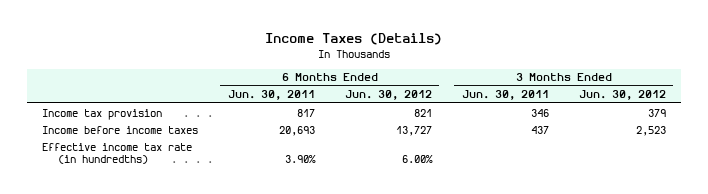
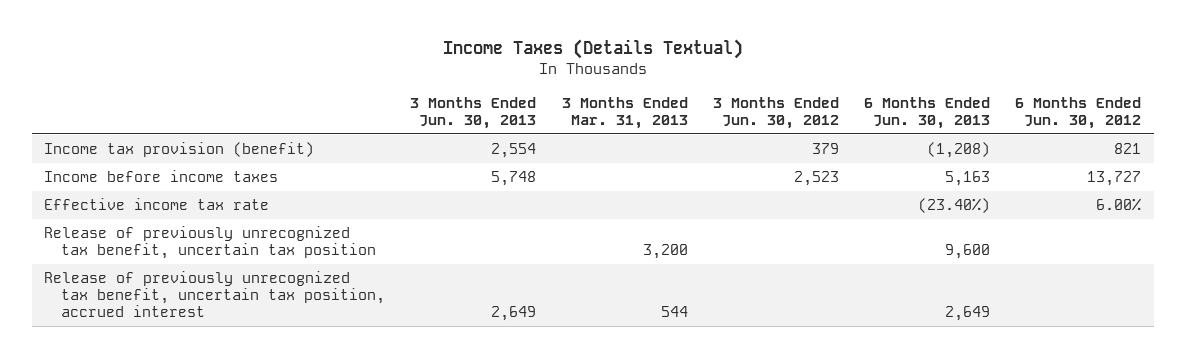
[264,33,442,46] Income Taxes (Details) -> [442,39,743,60] Income Taxes (Details Textual)
[227,90,315,101] Jun. 30, 2011 -> none
[461,90,549,101] Jun. 30, 2011 -> none
none -> [410,96,537,129] 3 Months Ended Jun. 30, 2013
none -> [561,96,688,129] 3 Months Ended Mar. 31, 2013
none -> [864,96,991,129] 6 Months Ended Jun. 30, 2013
[41,108,162,120] Income tax provision -> [44,142,315,158] Income tax provision (benefit)
[41,142,192,164] Effective income tax rate (in hundredths) -> [44,198,270,211] Effective income tax rate
none -> [44,226,377,260] Release of previously unrecognized tax benefit, uncertain tax position
none -> [44,271,386,318] Release of previously unrecognized tax benefit, uncertain tax position, accrued interest

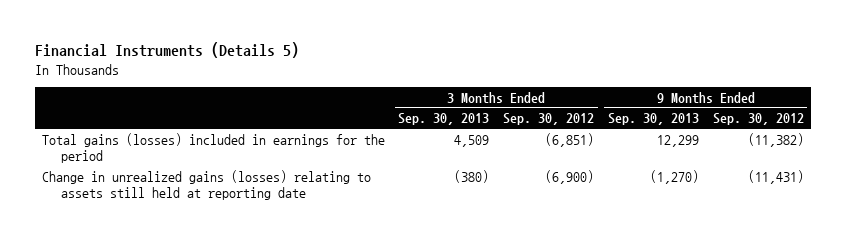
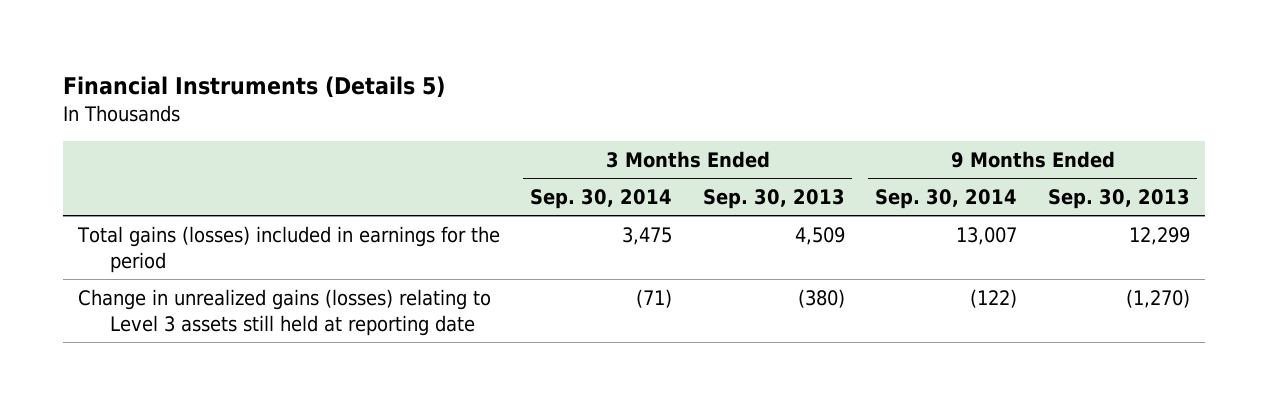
[503,113,595,126] Sep. 30, 2012 -> none
[712,113,804,126] Sep. 30, 2012 -> none
none -> [530,189,673,210] Sep. 30, 2014
none -> [875,189,1018,210] Sep. 30, 2014
[41,169,371,200] Change in unrealized gains (losses) relating to assets still held at reporting date -> [78,288,492,336] Change in unrealized gains (losses) relating to Level 3 assets still held at reporting date

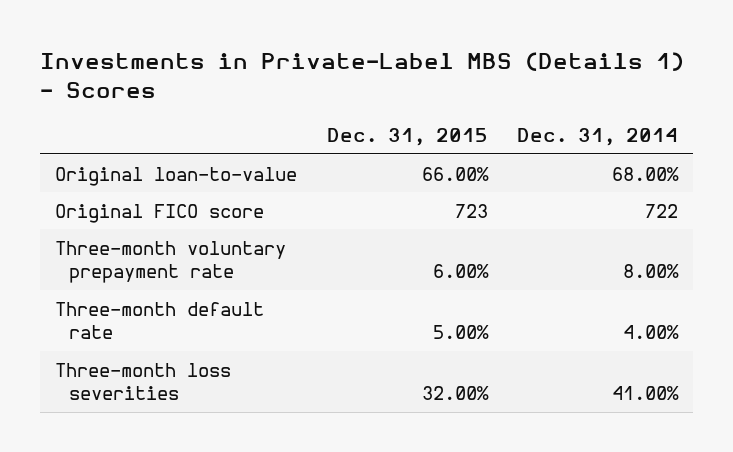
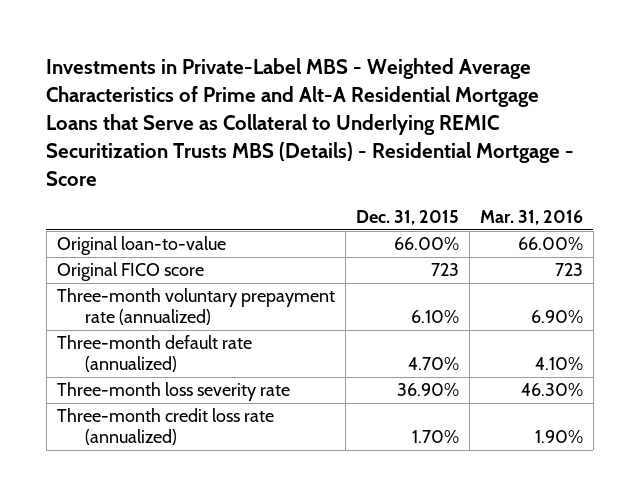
[39,51,684,98] Investments in Private-Label MBS (Details 1) - Scores -> [46,57,575,186] Investments in Private-Label MBS - Weighted Average Characteristics of Prime and Alt-A Residential Mortgage Loans that Serve as Collateral to Underlying REMIC Securitization Trusts MBS (Details) - Residential Mortgage - Score
[517,128,679,147] Dec. 31, 2014 -> none
none -> [479,210,583,226] Mar. 31, 2016
[54,240,286,283] Three-month voluntary prepayment rate -> [56,288,335,326] Three-month voluntary prepayment rate (annualized)
[432,263,489,278] 6.00% -> [410,310,459,324] 6.10%
[54,301,264,339] Three-month default rate -> [56,335,252,373] Three-month default rate (annualized)
[432,324,489,339] 5.00% -> [407,357,459,371] 4.70%
[54,362,231,400] Three-month loss severities -> [56,382,290,402] Three-month loss severity rate
[421,385,489,400] 32.00% -> [396,383,459,397] 36.90%
none -> [56,408,274,446] Three-month credit loss rate (annualized)

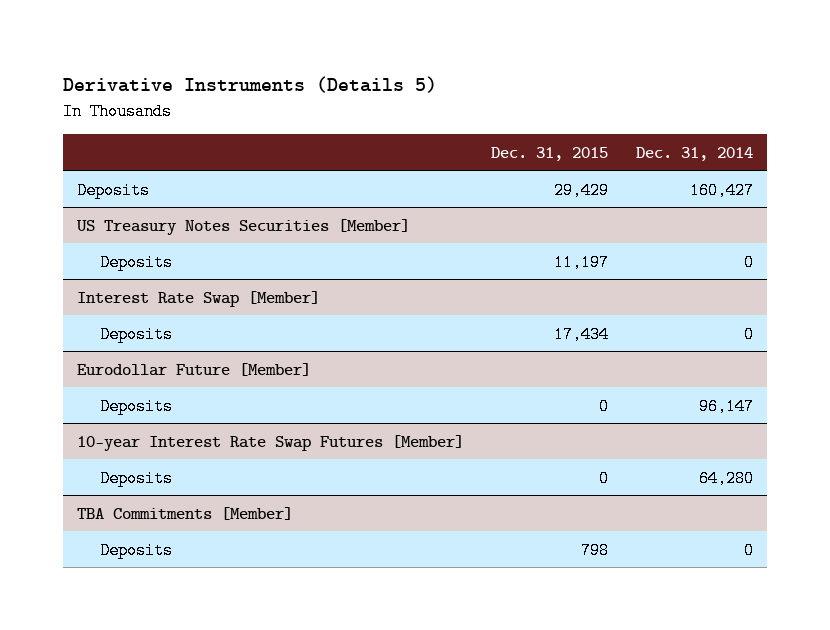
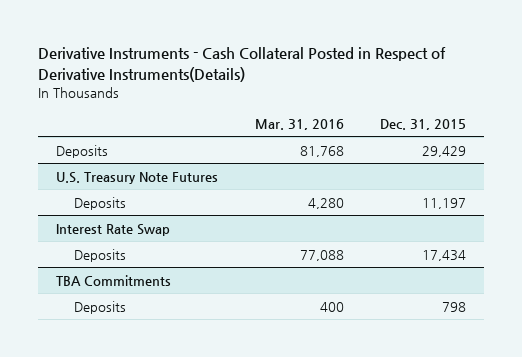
[62,76,437,94] Derivative Instruments (Details 5) -> [38,47,447,82] Derivative Instruments - Cash Collateral Posted in Respect of Derivative Instruments(Details)
[635,146,753,161] Dec. 31, 2014 -> none
none -> [254,118,344,130] Mar. 31, 2016
[75,218,410,235] US Treasury Notes Securities [Member] -> [56,171,219,184] U.S. Treasury Note Futures
[76,290,320,307] Interest Rate Swap [Member] -> [56,223,171,236] Interest Rate Swap
[76,362,311,376] Eurodollar Future [Member] -> none
[99,397,173,415] Deposits -> none
[76,434,464,451] 10-year Interest Rate Swap Futures [Member] -> none
[99,469,173,487] Deposits -> none
[76,506,293,520] TBA Commitments [Member] -> [56,274,172,286] TBA Commitments

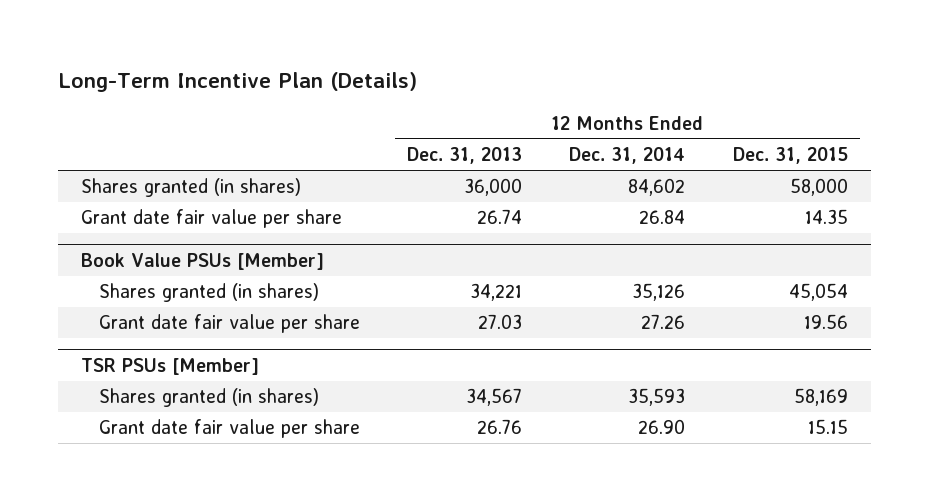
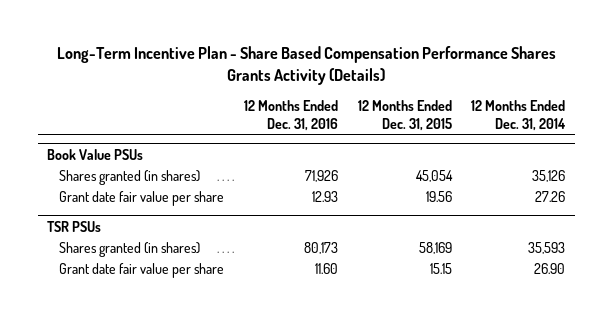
[57,71,417,92] Long-Term Incentive Plan (Details) -> [57,46,557,86] Long-Term Incentive Plan - Share Based Compensation Performance Shares Grants Activity (Details)
[406,147,522,165] Dec. 31, 2013 -> none
none -> [243,100,338,131] 12 Months Ended Dec. 31, 2016
[81,178,302,198] Shares granted (in shares) -> none
[81,209,343,229] Grant date fair value per share -> none
[81,253,325,271] Book Value PSUs [Member] -> [47,148,144,160] Book Value PSUs
[81,358,260,376] TSR PSUs [Member] -> [47,220,102,232] TSR PSUs

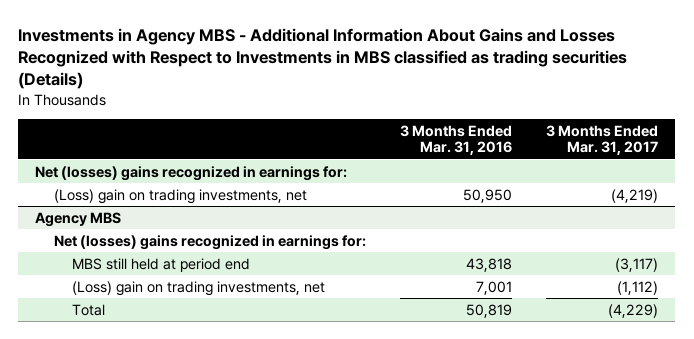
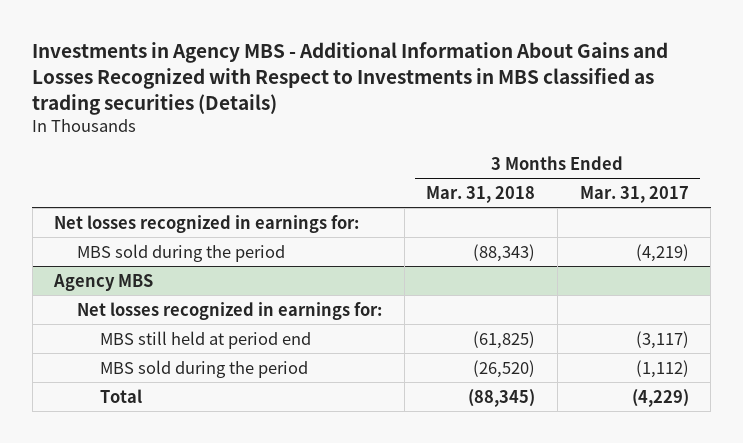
[399,124,512,156] 3 Months Ended Mar. 31, 2016 -> none
none -> [426,185,536,203] Mar. 31, 2018
[35,165,348,181] Net (losses) gains recognized in earnings for: -> [54,214,360,233] Net losses recognized in earnings for:
[53,188,307,204] (Loss) gain on trading investments, net -> [77,243,286,262] MBS sold during the period
[53,234,366,250] Net (losses) gains recognized in earnings for: -> [77,301,383,320] Net losses recognized in earnings for:
[71,280,325,296] (Loss) gain on trading investments, net -> [99,359,308,378] MBS sold during the period

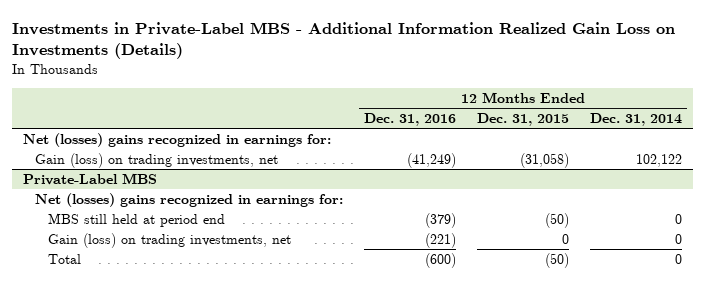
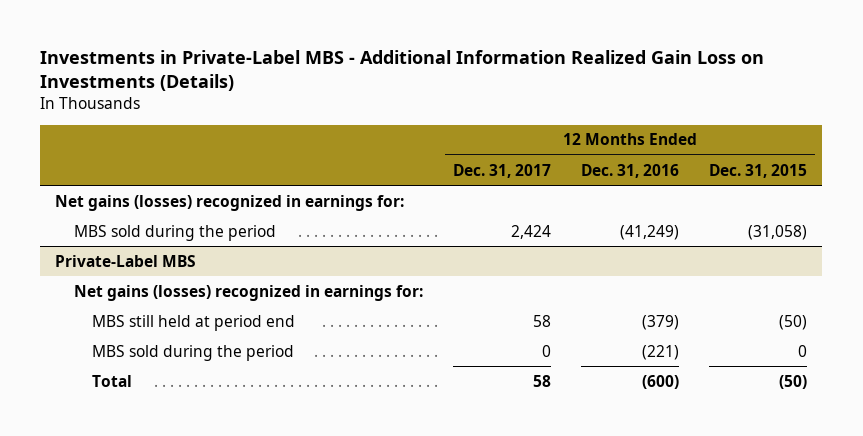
[590,113,683,127] Dec. 31, 2014 -> none
none -> [452,163,551,178] Dec. 31, 2017
[22,132,331,147] Net (losses) gains recognized in earnings for: -> [55,194,405,211] Net gains (losses) recognized in earnings for:
[35,152,279,168] Gain (loss) on trading investments, net -> [73,224,276,241] MBS sold during the period
[35,192,344,207] Net (losses) gains recognized in earnings for: -> [73,284,423,301] Net gains (losses) recognized in earnings for:
[48,232,292,248] Gain (loss) on trading investments, net -> [92,344,295,361] MBS sold during the period

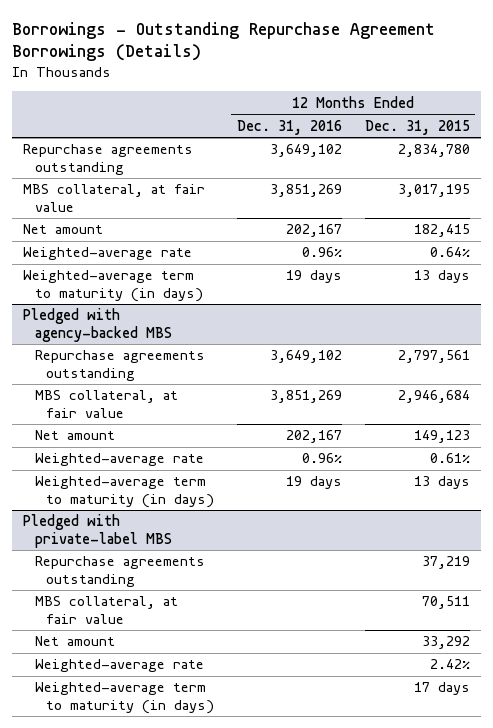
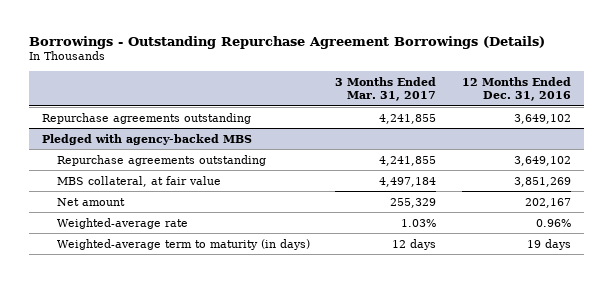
[364,119,470,135] Dec. 31, 2015 -> none
none -> [335,77,437,102] 3 Months Ended Mar. 31, 2017
[23,184,206,212] MBS collateral, at fair value -> none
[23,224,104,235] Net amount -> none
[23,247,193,261] Weighted-average rate -> none
[23,270,203,302] Weighted-average term to maturity (in days) -> none
[23,514,172,548] Pledged with private-label MBS -> none
[34,556,205,587] Repurchase agreements outstanding -> none
[34,596,178,624] MBS collateral, at fair value -> none
[34,636,115,647] Net amount -> none
[34,659,204,673] Weighted-average rate -> none
[34,682,214,714] Weighted-average term to maturity (in days) -> none

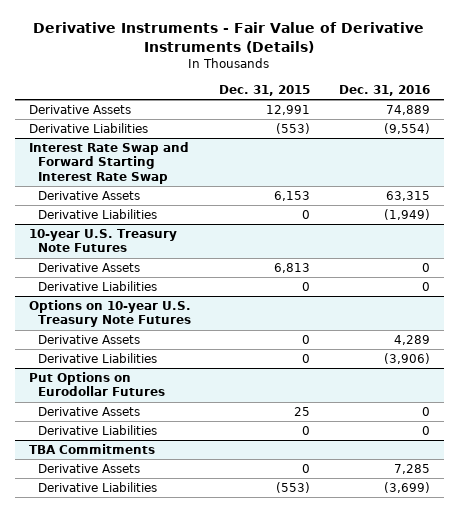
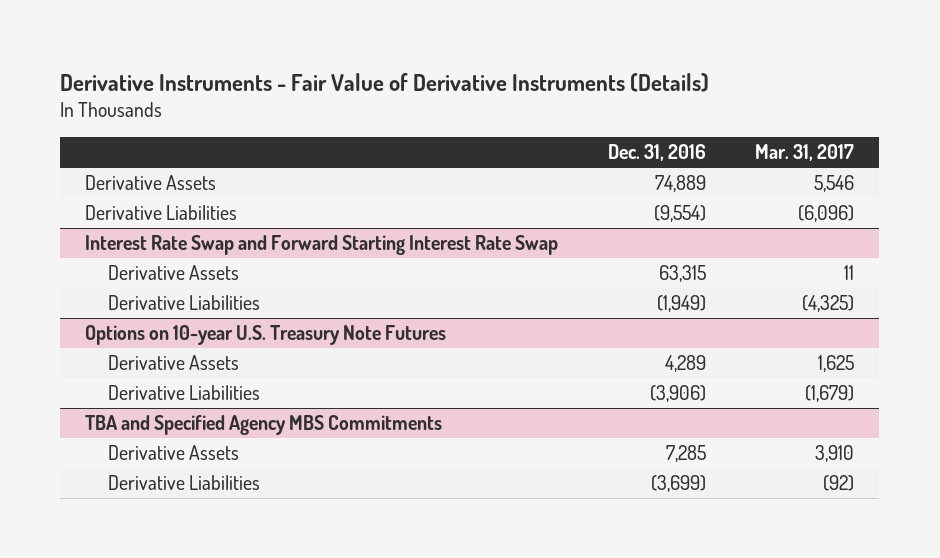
[219,85,311,97] Dec. 31, 2015 -> none
none -> [755,144,855,162] Mar. 31, 2017
[28,229,177,253] 10-year U.S. Treasury Note Futures -> none
[37,263,140,273] Derivative Assets -> none
[37,281,157,292] Derivative Liabilities -> none
[28,372,165,397] Put Options on Eurodollar Futures -> none
[37,407,140,417] Derivative Assets -> none
[37,425,157,436] Derivative Liabilities -> none
[28,444,155,455] TBA Commitments -> none
none -> [85,415,443,436] TBA and Specified Agency MBS Commitments

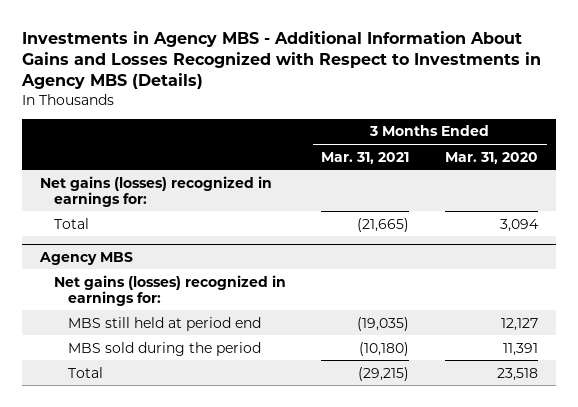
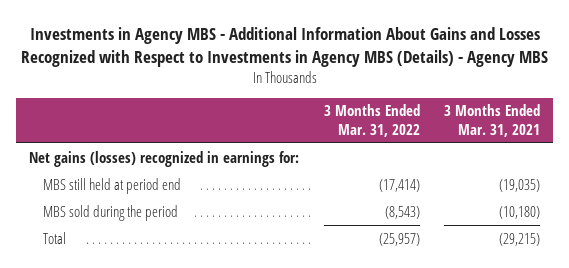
[21,30,542,90] Investments in Agency MBS - Additional Information About Gains and Losses Recognized with Respect to Investments in Agency MBS (Details) -> [20,26,548,67] Investments in Agency MBS - Additional Information About Gains and Losses Recognized with Respect to Investments in Agency MBS (Details) - Agency MBS
[444,151,538,164] Mar. 31, 2020 -> none
none -> [323,104,420,137] 3 Months Ended Mar. 31, 2022
[54,217,90,229] Total -> none
[38,251,133,265] Agency MBS -> none
[54,274,287,306] Net gains (losses) recognized in earnings for: -> none

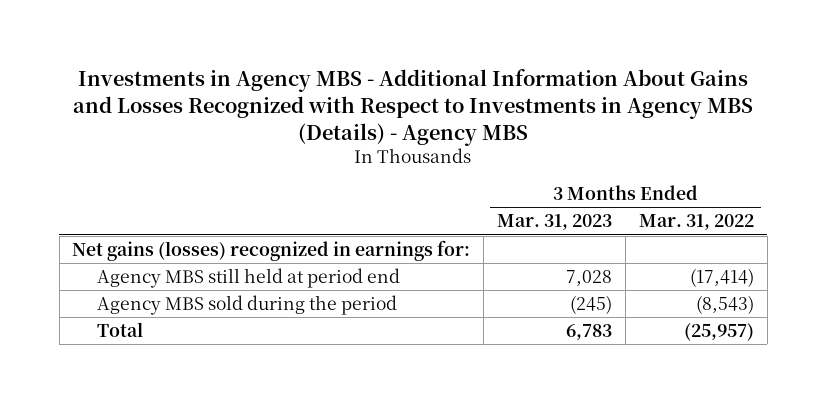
[444,104,541,137] 3 Months Ended Mar. 31, 2021 -> none
none -> [497,214,613,231] Mar. 31, 2023
[42,177,181,194] MBS still held at period end -> [97,267,401,288] Agency MBS still held at period end
[42,204,178,221] MBS sold during the period -> [97,294,398,315] Agency MBS sold during the period

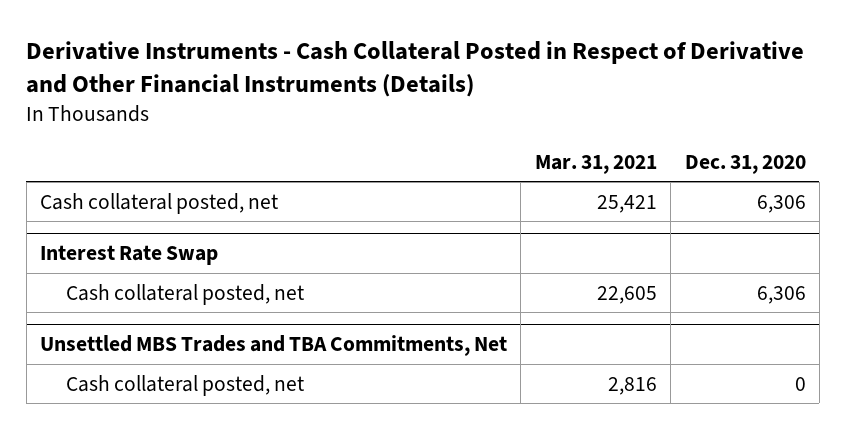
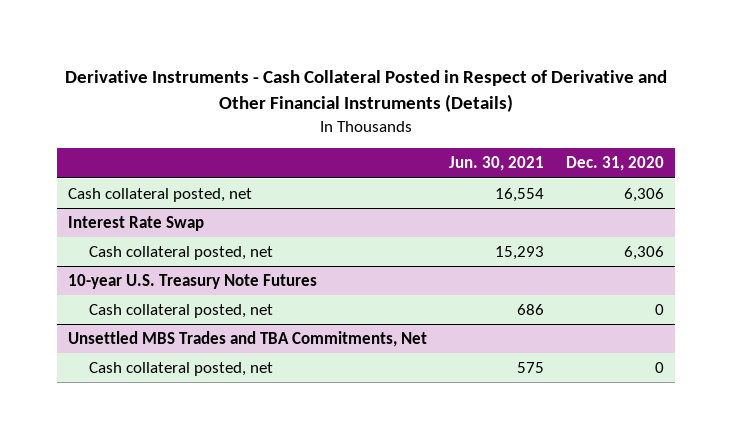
[534,154,657,174] Mar. 31, 2021 -> none
none -> [449,156,545,172] Jun. 30, 2021
none -> [68,274,318,290] 10-year U.S. Treasury Note Futures
none -> [89,304,274,319] Cash collateral posted, net

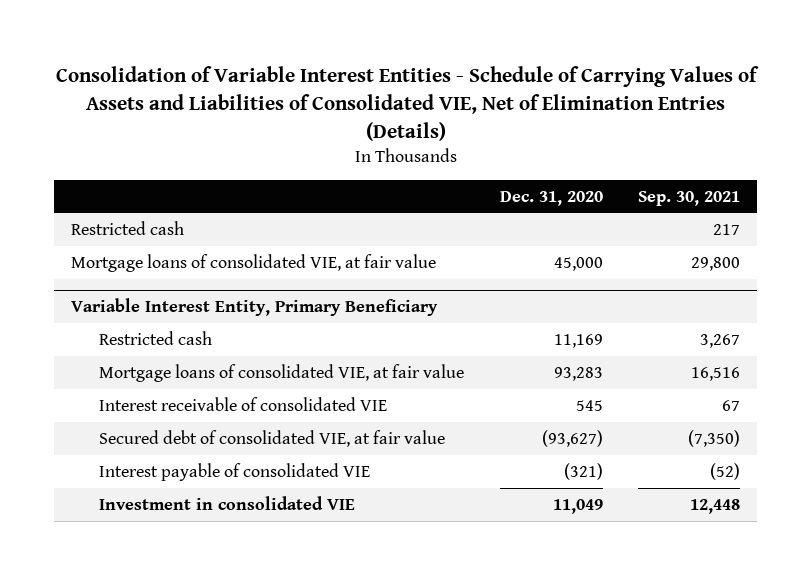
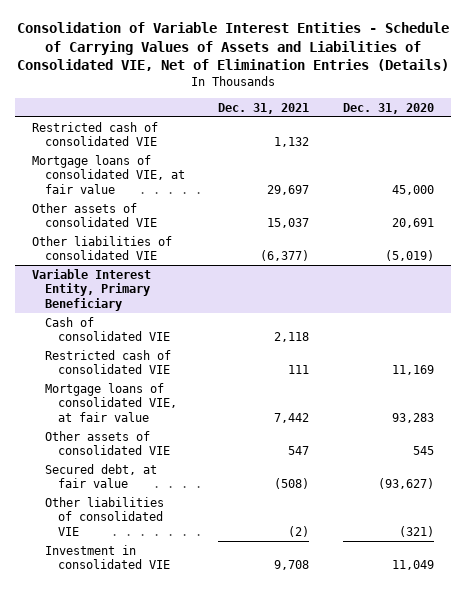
[637,190,740,206] Sep. 30, 2021 -> none
none -> [218,102,310,114] Dec. 31, 2021
[71,220,185,235] Restricted cash -> [31,121,158,147] Restricted cash of consolidated VIE
none -> [31,202,157,228] Other assets of consolidated VIE
none -> [31,235,172,261] Other liabilities of consolidated VIE
none -> [44,316,170,342] Cash of consolidated VIE
[99,330,213,345] Restricted cash -> [44,349,171,375] Restricted cash of consolidated VIE
[99,396,388,411] Interest receivable of consolidated VIE -> [44,430,170,456] Other assets of consolidated VIE
[99,429,446,447] Secured debt of consolidated VIE, at fair value -> [44,463,157,489] Secured debt, at fair value
[99,462,371,481] Interest payable of consolidated VIE -> [44,496,164,536] Other liabilities of consolidated VIE

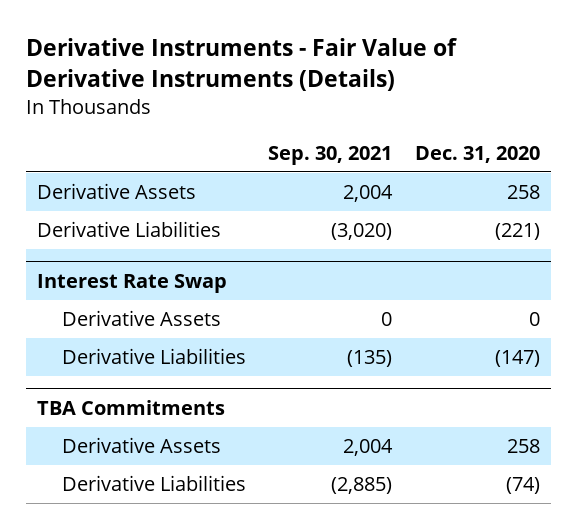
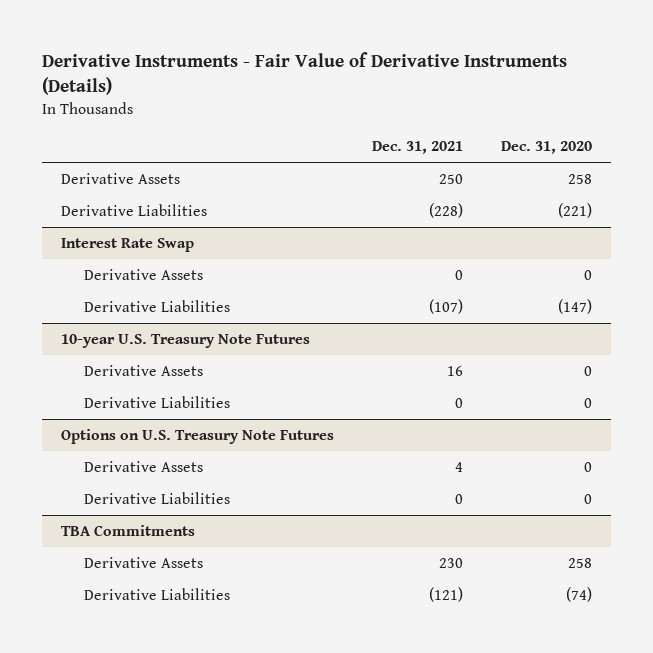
[268,145,393,165] Sep. 30, 2021 -> none
none -> [372,140,464,154] Dec. 31, 2021
none -> [61,334,311,349] 10-year U.S. Treasury Note Futures
none -> [84,365,204,377] Derivative Assets
none -> [84,396,231,409] Derivative Liabilities
none -> [61,429,335,445] Options on U.S. Treasury Note Futures
none -> [84,461,204,473] Derivative Assets
none -> [84,492,231,505] Derivative Liabilities

